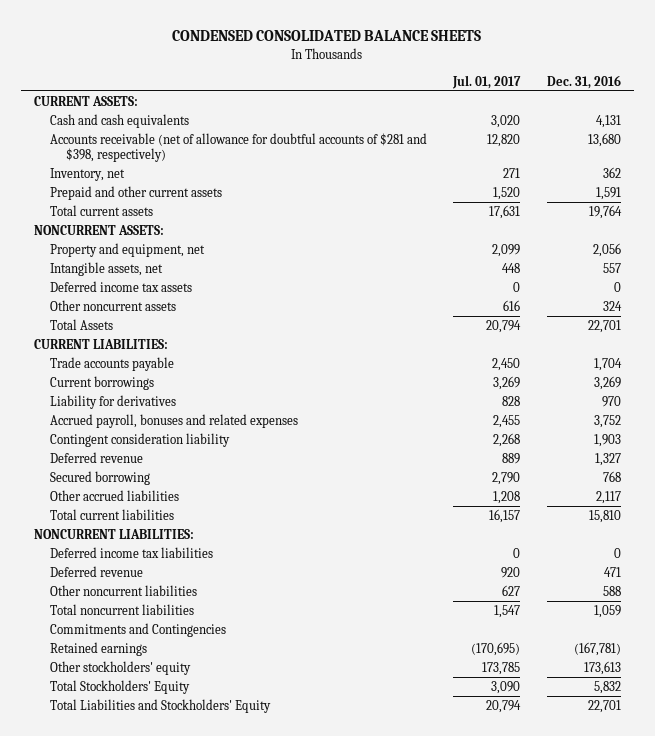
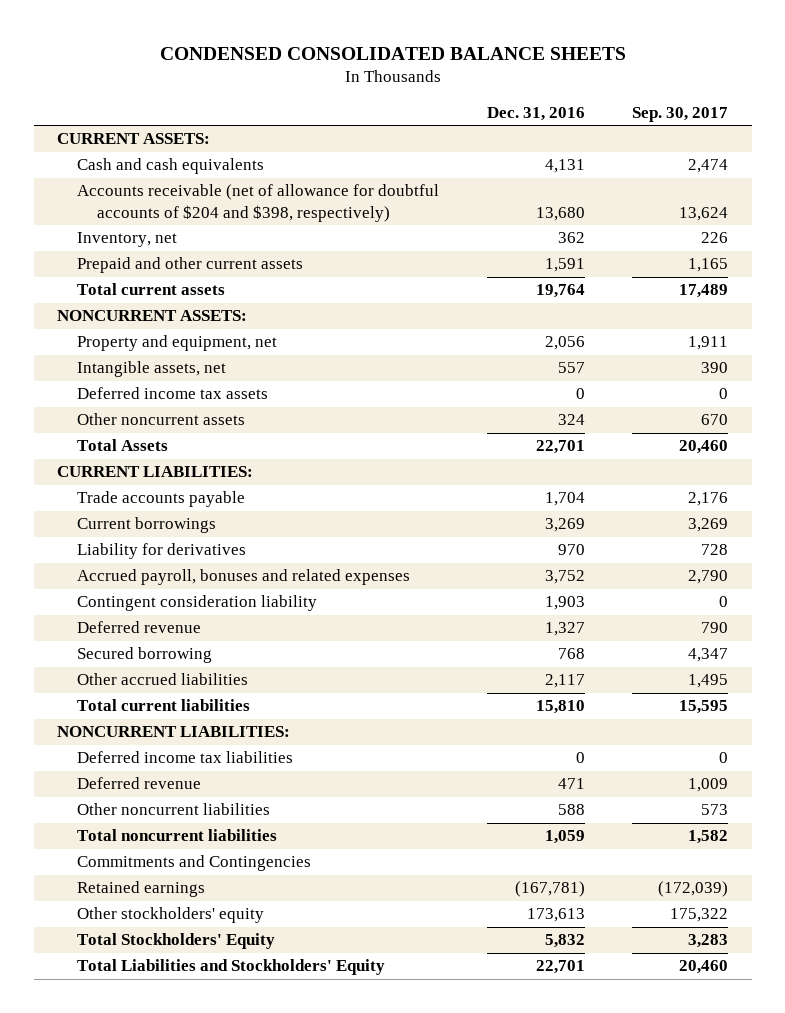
[452,74,522,89] Jul. 01, 2017 -> none
none -> [631,106,728,122] Sep. 30, 2017
[50,132,428,163] Accounts receivable (net of allowance for doubtful accounts of $281 and $398, respectively) -> [77,184,440,222] Accounts receivable (net of allowance for doubtful accounts of $204 and $398, respectively)

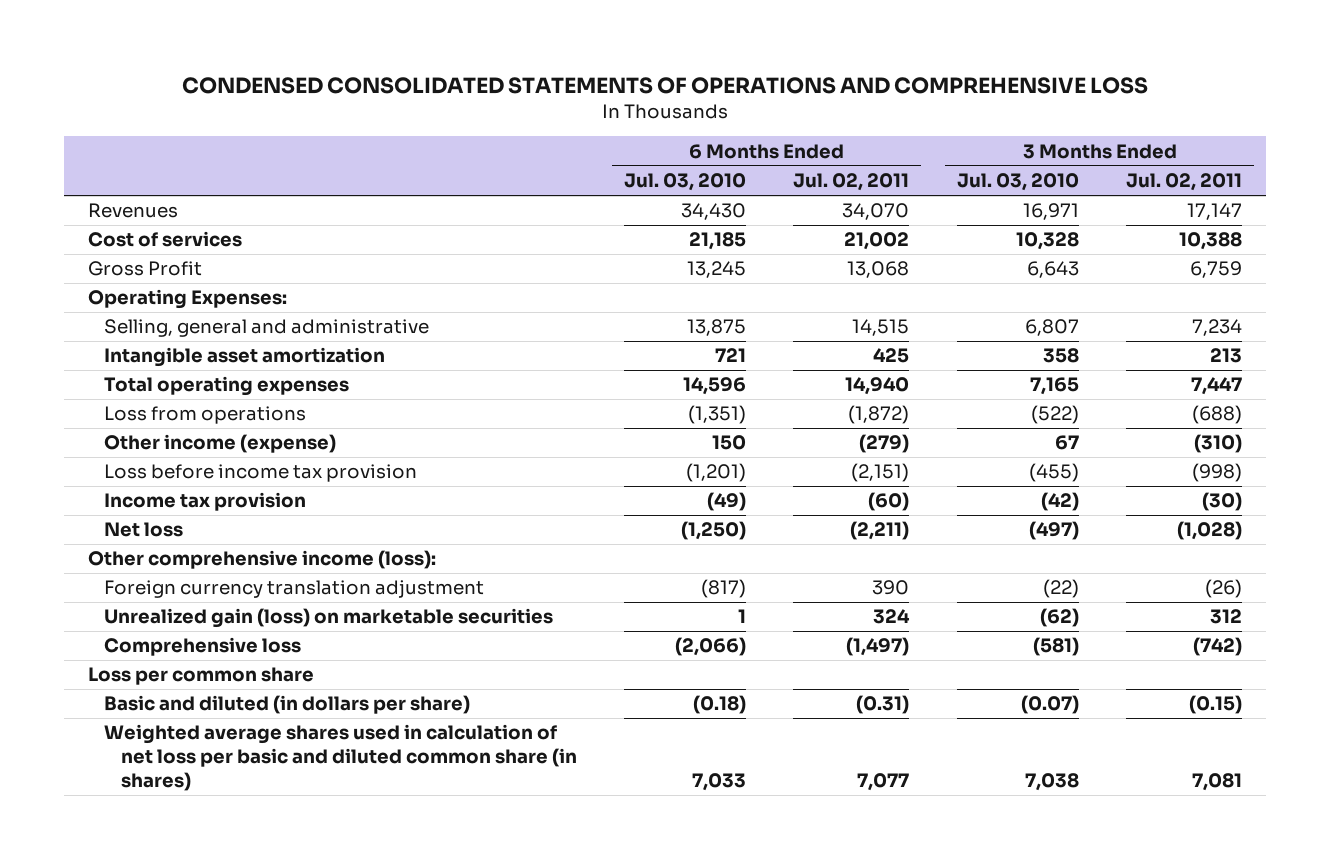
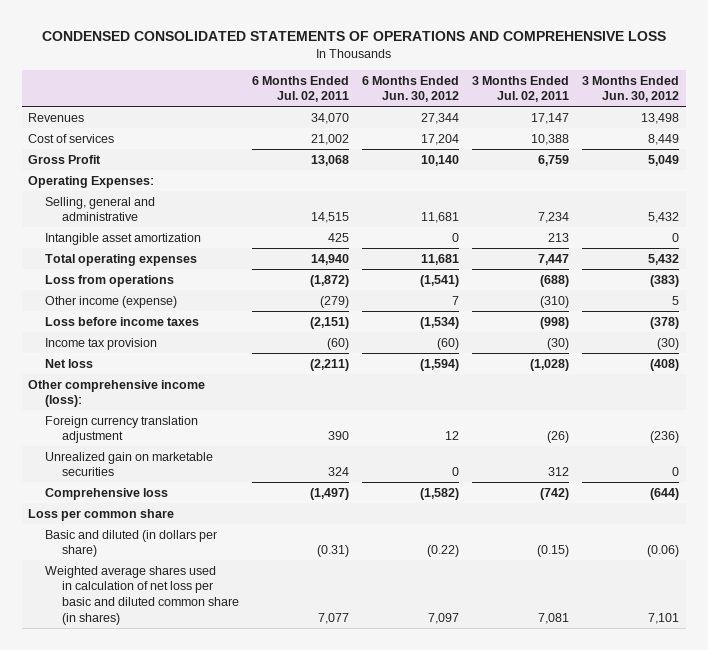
[624,173,747,192] Jul. 03, 2010 -> none
[956,173,1079,192] Jul. 03, 2010 -> none
none -> [362,75,460,103] 6 Months Ended Jun. 30, 2012
none -> [582,75,680,103] 3 Months Ended Jun. 30, 2012
[104,464,418,483] Loss before income tax provision -> [45,316,200,326] Loss before income taxes
[104,608,554,629] Unrealized gain (loss) on marketable securities -> [45,451,214,477] Unrealized gain on marketable securities

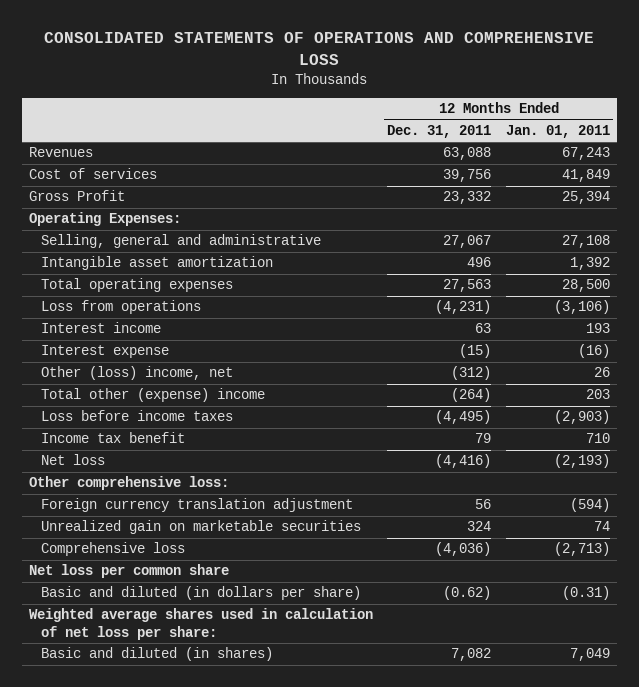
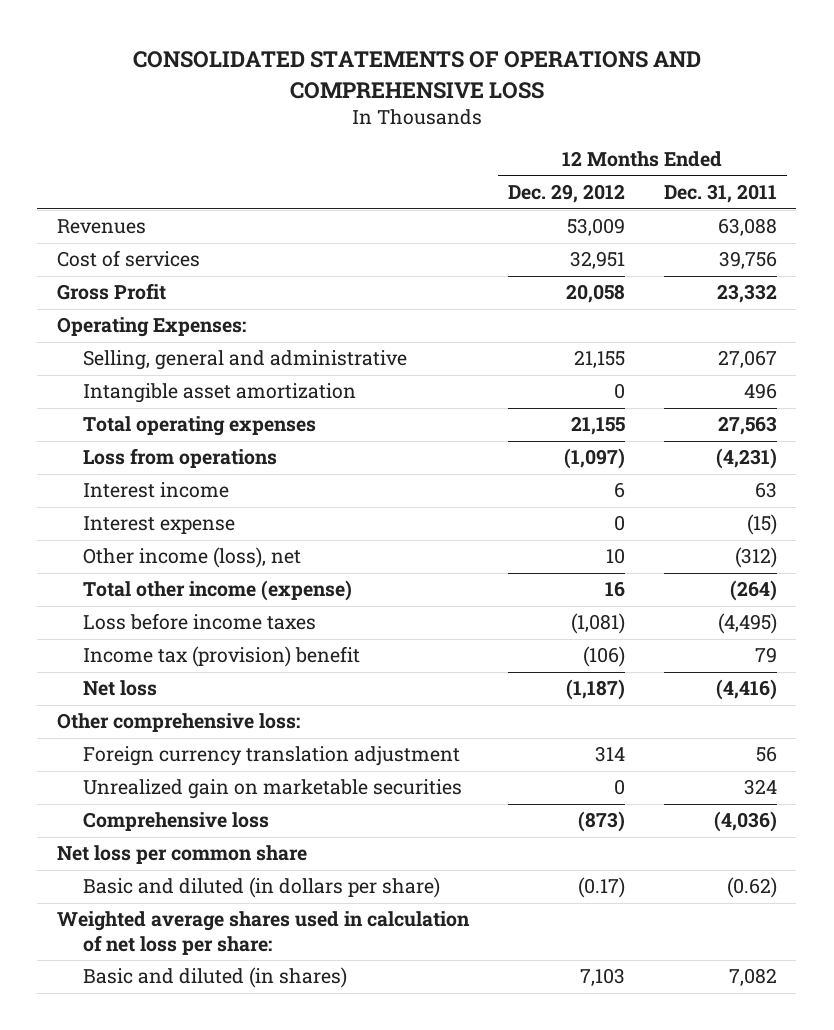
[505,125,610,139] Jan. 01, 2011 -> none
none -> [507,184,625,204] Dec. 29, 2012
[41,366,234,381] Other (loss) income, net -> [82,547,301,569] Other income (loss), net
[41,388,266,403] Total other (expense) income -> [82,580,352,602] Total other income (expense)
[41,432,186,444] Income tax benefit -> [82,646,360,668] Income tax (provision) benefit

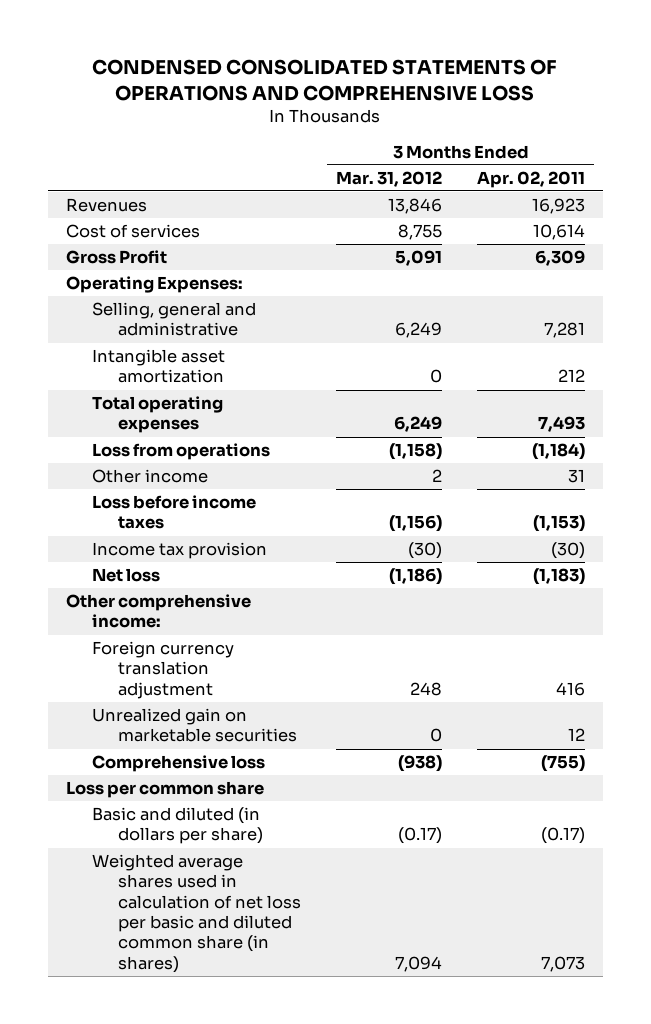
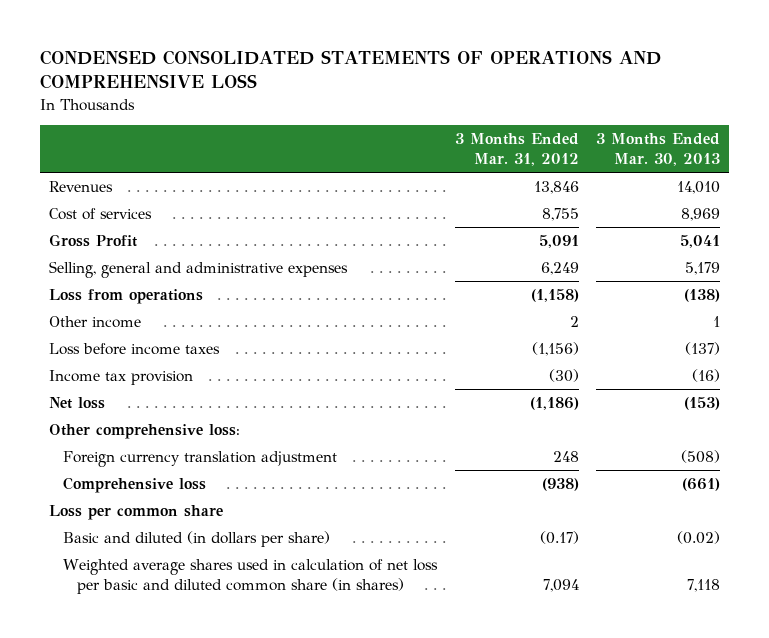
[477,170,586,188] Apr. 02, 2011 -> none
none -> [596,133,721,167] 3 Months Ended Mar. 30, 2013
[65,276,243,294] Operating Expenses: -> none
[91,349,225,384] Intangible asset amortization -> none
[91,396,223,434] Total operating expenses -> none
[91,302,256,337] Selling, general and administrative -> [48,261,348,279] Selling, general and administrative expenses
[65,594,251,629] Other comprehensive income: -> [48,424,240,440] Other comprehensive loss:
[91,708,298,743] Unrealized gain on marketable securities -> none

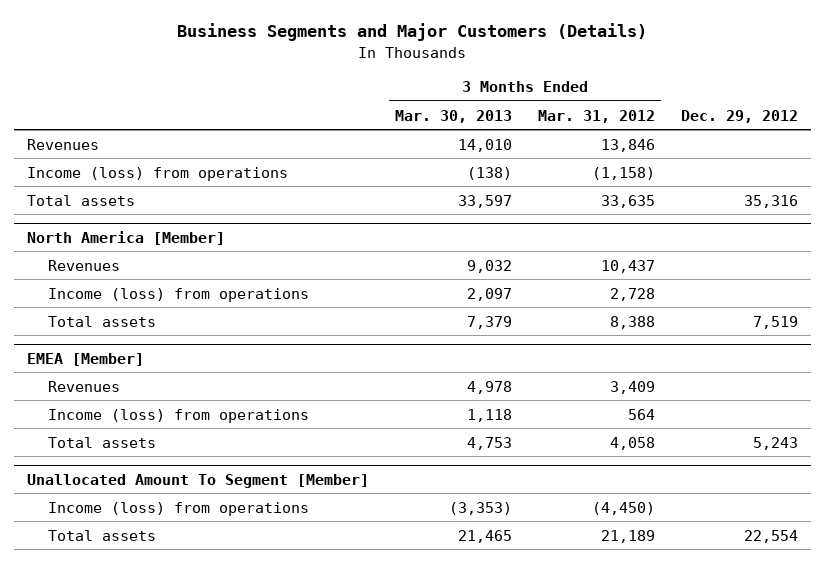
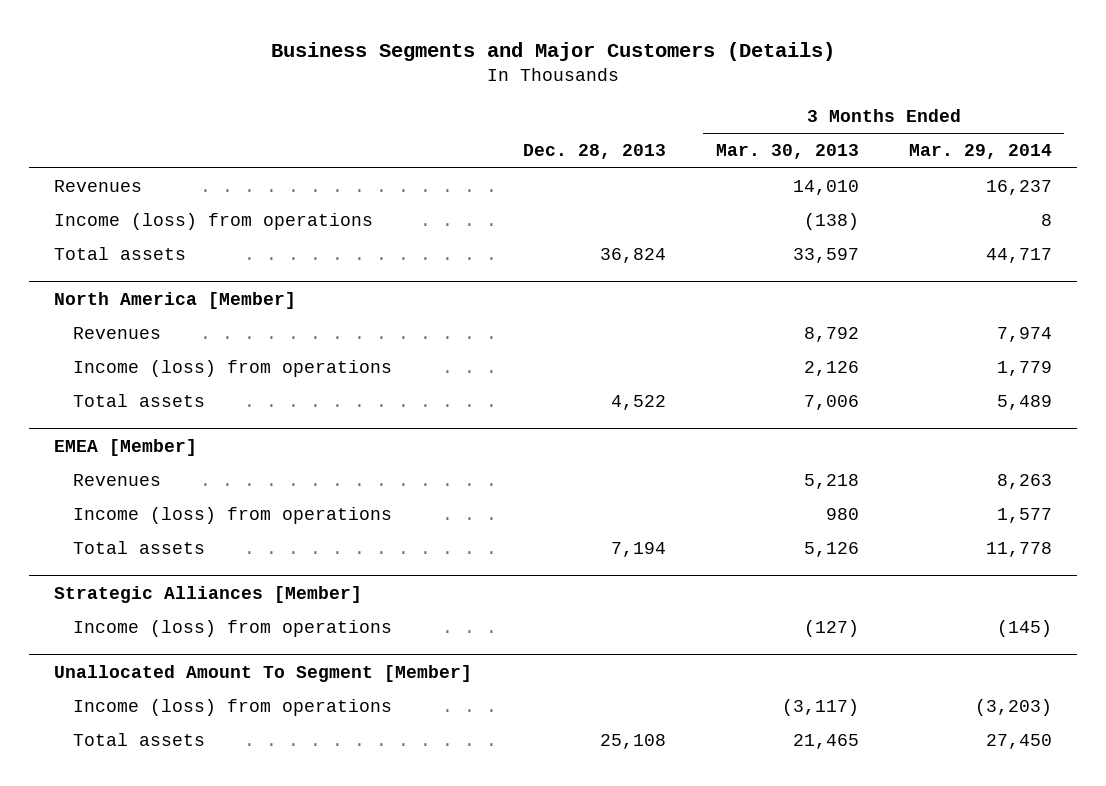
[537,109,655,123] Mar. 31, 2012 -> none
[680,109,798,123] Dec. 29, 2012 -> none
none -> [522,144,666,160] Dec. 28, 2013
none -> [908,144,1052,160] Mar. 29, 2014
[467,259,513,273] 9,032 -> [803,327,859,343] 8,792
[467,287,513,301] 2,097 -> [803,361,859,377] 2,126
[467,315,513,329] 7,379 -> [803,395,859,411] 7,006
[467,380,513,394] 4,978 -> [803,474,859,490] 5,218
[467,408,513,422] 1,118 -> [825,508,859,521] 980
[467,436,513,450] 4,753 -> [803,542,859,558] 5,126
none -> [54,585,363,603] Strategic Alliances [Member]
none -> [73,620,393,638] Income (loss) from operations
[449,501,513,515] (3,353) -> [781,699,859,717] (3,117)

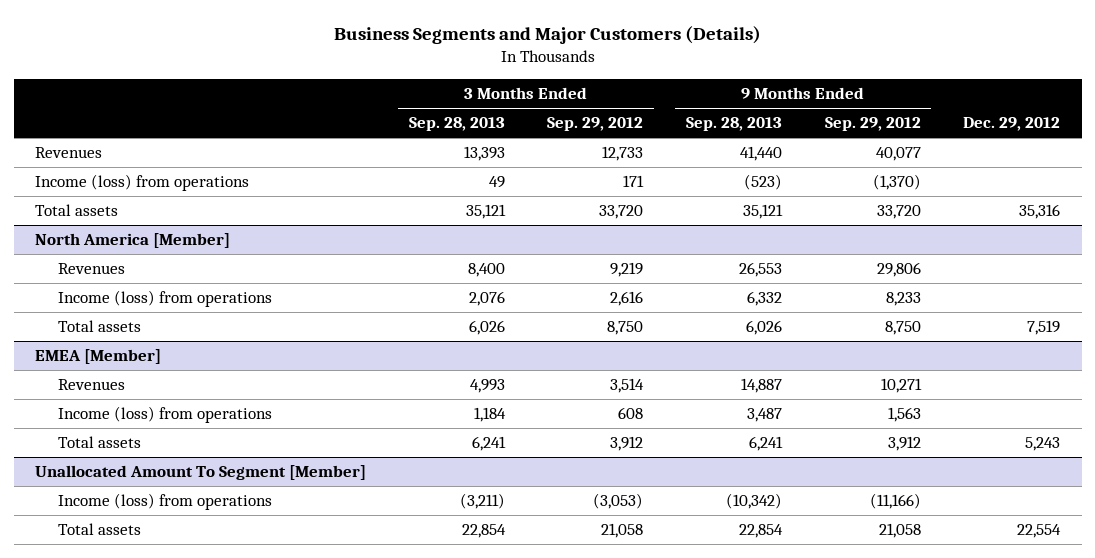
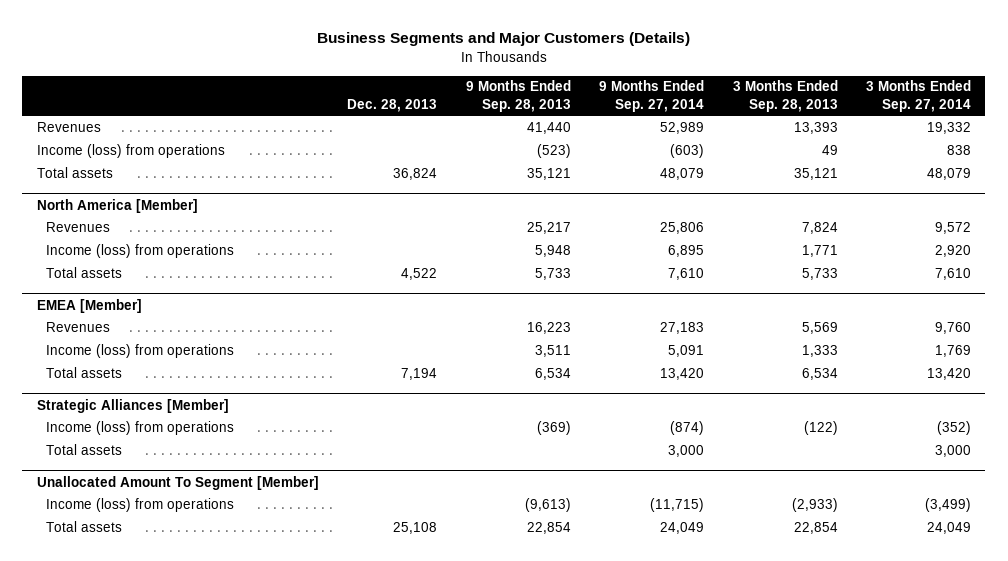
[547,117,644,132] Sep. 29, 2012 -> none
[824,117,921,132] Sep. 29, 2012 -> none
[963,117,1061,132] Dec. 29, 2012 -> none
none -> [347,98,438,112] Dec. 28, 2013
none -> [599,80,705,112] 9 Months Ended Sep. 27, 2014
none -> [866,80,972,112] 3 Months Ended Sep. 27, 2014
[467,263,505,278] 8,400 -> [801,221,838,234] 7,824
[738,262,782,278] 26,553 -> [526,221,571,234] 25,217
[468,291,505,307] 2,076 -> [801,244,838,257] 1,771
[746,291,782,307] 6,332 -> [534,244,571,257] 5,948
[468,320,505,336] 6,026 -> [801,267,838,280] 5,733
[745,320,782,336] 6,026 -> [534,267,571,280] 5,733
[469,379,505,394] 4,993 -> [801,321,838,334] 5,569
[740,378,782,394] 14,887 -> [526,321,571,334] 16,223
[473,407,506,423] 1,184 -> [801,344,838,357] 1,333
[746,408,782,423] 3,487 -> [534,344,571,357] 3,511
[471,436,506,452] 6,241 -> [801,367,838,380] 6,534
[748,436,783,452] 6,241 -> [534,367,571,380] 6,534
none -> [36,398,229,413] Strategic Alliances [Member]
none -> [46,420,235,435] Income (loss) from operations
none -> [46,443,123,455] Total assets
[459,493,505,510] (3,211) -> [791,497,838,512] (2,933)
[725,493,782,510] (10,342) -> [524,497,571,512] (9,613)

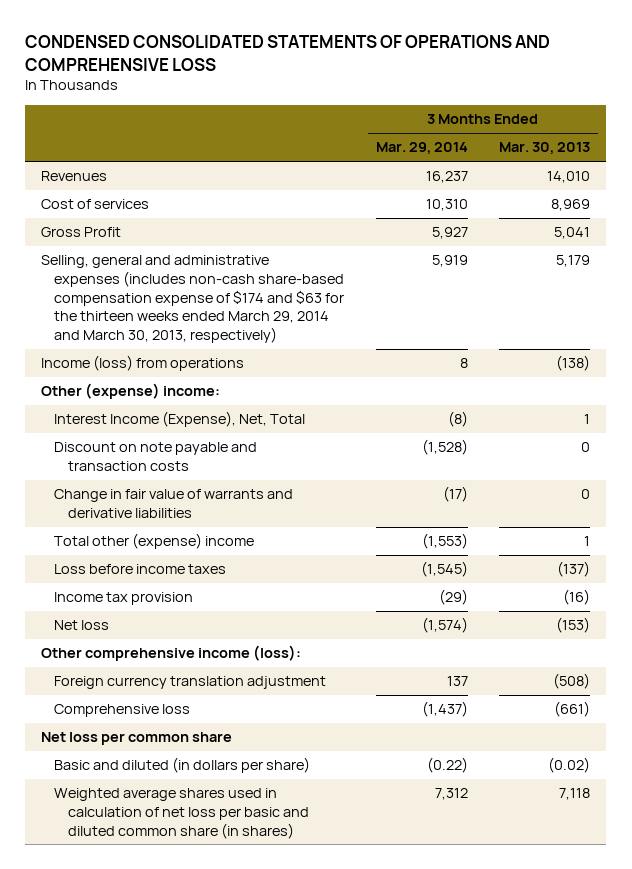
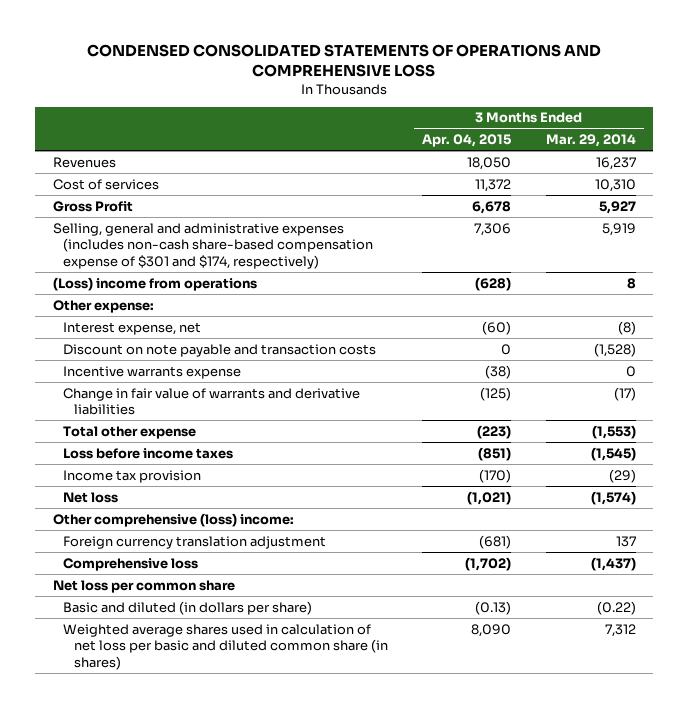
[499,142,591,155] Mar. 30, 2013 -> none
none -> [422,134,512,148] Apr. 04, 2015
[41,255,345,343] Selling, general and administrative expenses (includes non-cash share-based compensation expense of $174 and $63 for the thirteen weeks ended March 29, 2014 and March 30, 2013, respectively) -> [52,222,374,269] Selling, general and administrative expenses (includes non-cash share-based compensation expense of $301 and $174, respectively)
[41,355,245,372] Income (loss) from operations -> [52,276,257,291] (Loss) income from operations
[41,383,221,400] Other (expense) income: -> [52,299,154,313] Other expense:
[54,411,306,428] Interest Income (Expense), Net, Total -> [63,321,202,335] Interest expense, net
none -> [63,365,242,379] Incentive warrants expense
[54,533,255,550] Total other (expense) income -> [63,425,197,439] Total other expense
[41,645,302,662] Other comprehensive income (loss): -> [52,512,294,527] Other comprehensive (loss) income:

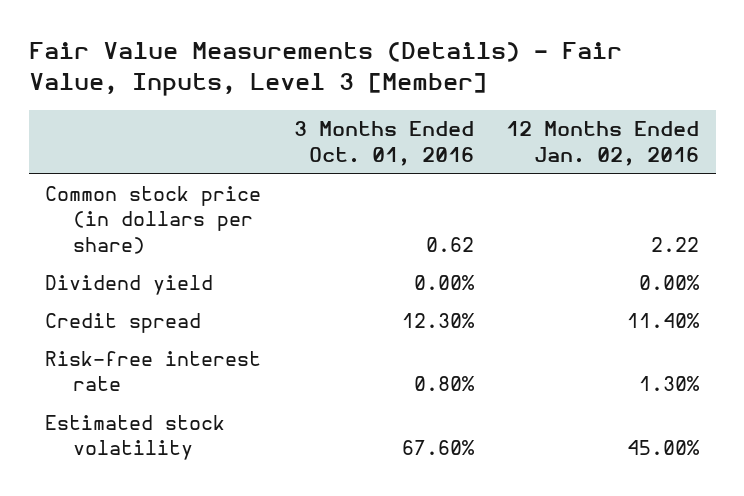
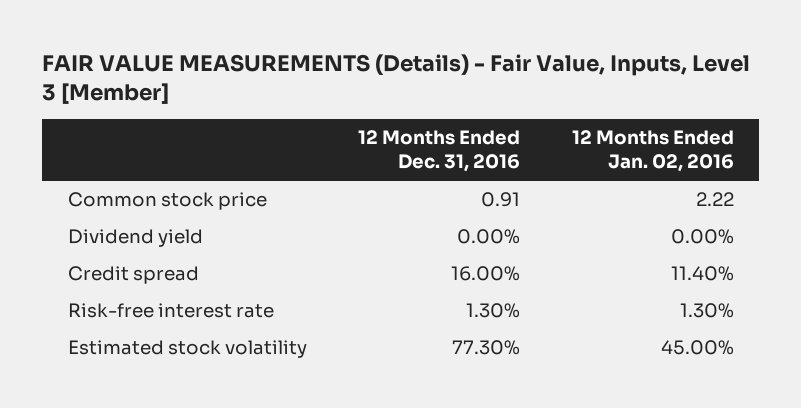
[28,42,622,96] Fair Value Measurements (Details) - Fair Value, Inputs, Level 3 [Member] -> [41,53,750,104] FAIR VALUE MEASUREMENTS (Details) - Fair Value, Inputs, Level 3 [Member]
[293,121,474,166] 3 Months Ended Oct. 01, 2016 -> none
none -> [358,130,521,173] 12 Months Ended Dec. 31, 2016
[44,185,261,254] Common stock price (in dollars per share) -> [67,192,267,211] Common stock price

